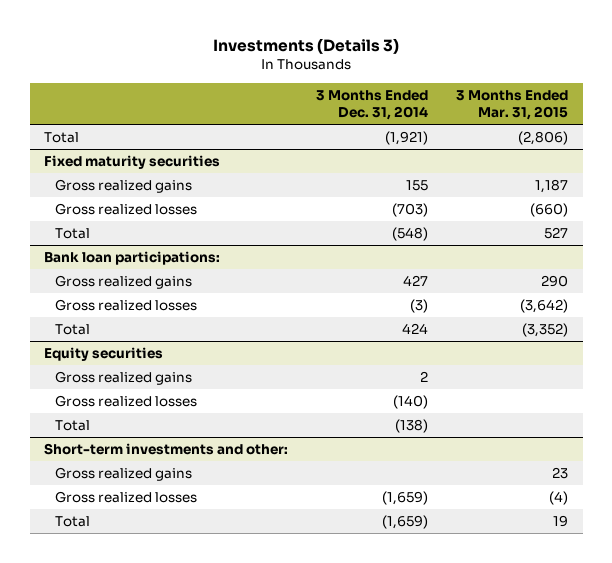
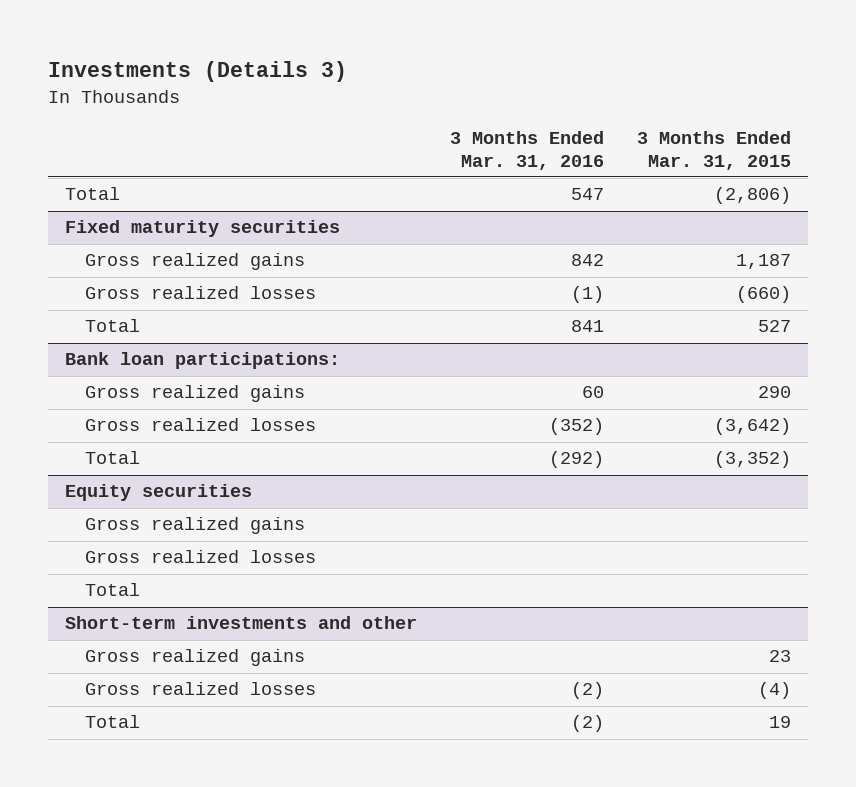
[316,90,429,121] 3 Months Ended Dec. 31, 2014 -> none
none -> [450,130,605,170] 3 Months Ended Mar. 31, 2016
[43,443,288,456] Short-term investments and other: -> [64,616,417,630] Short-term investments and other

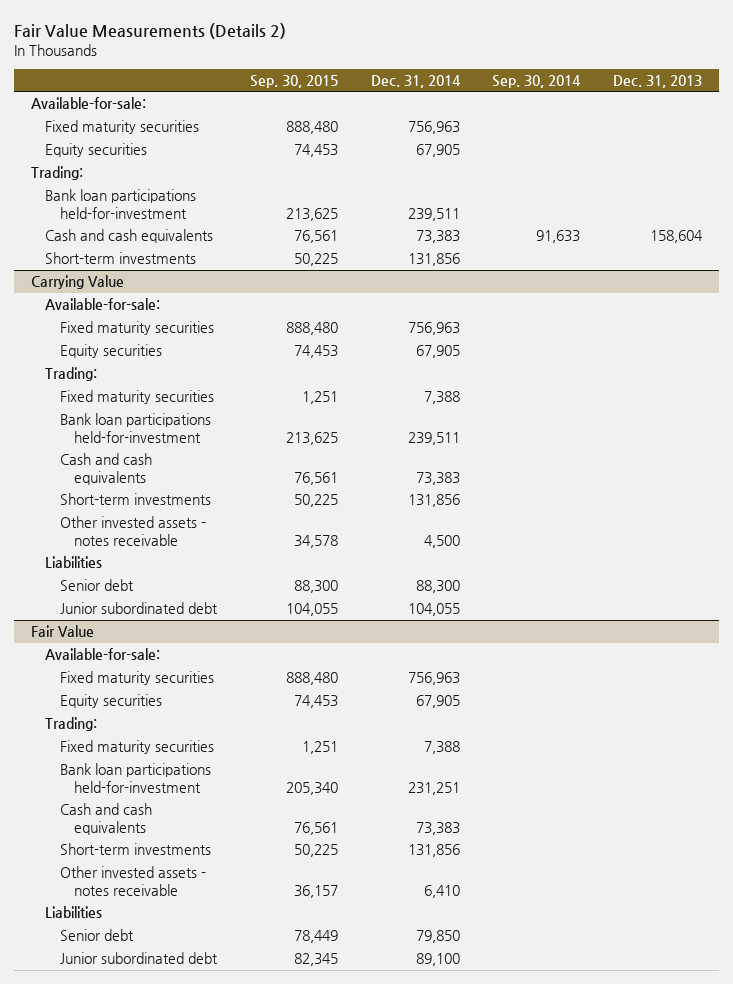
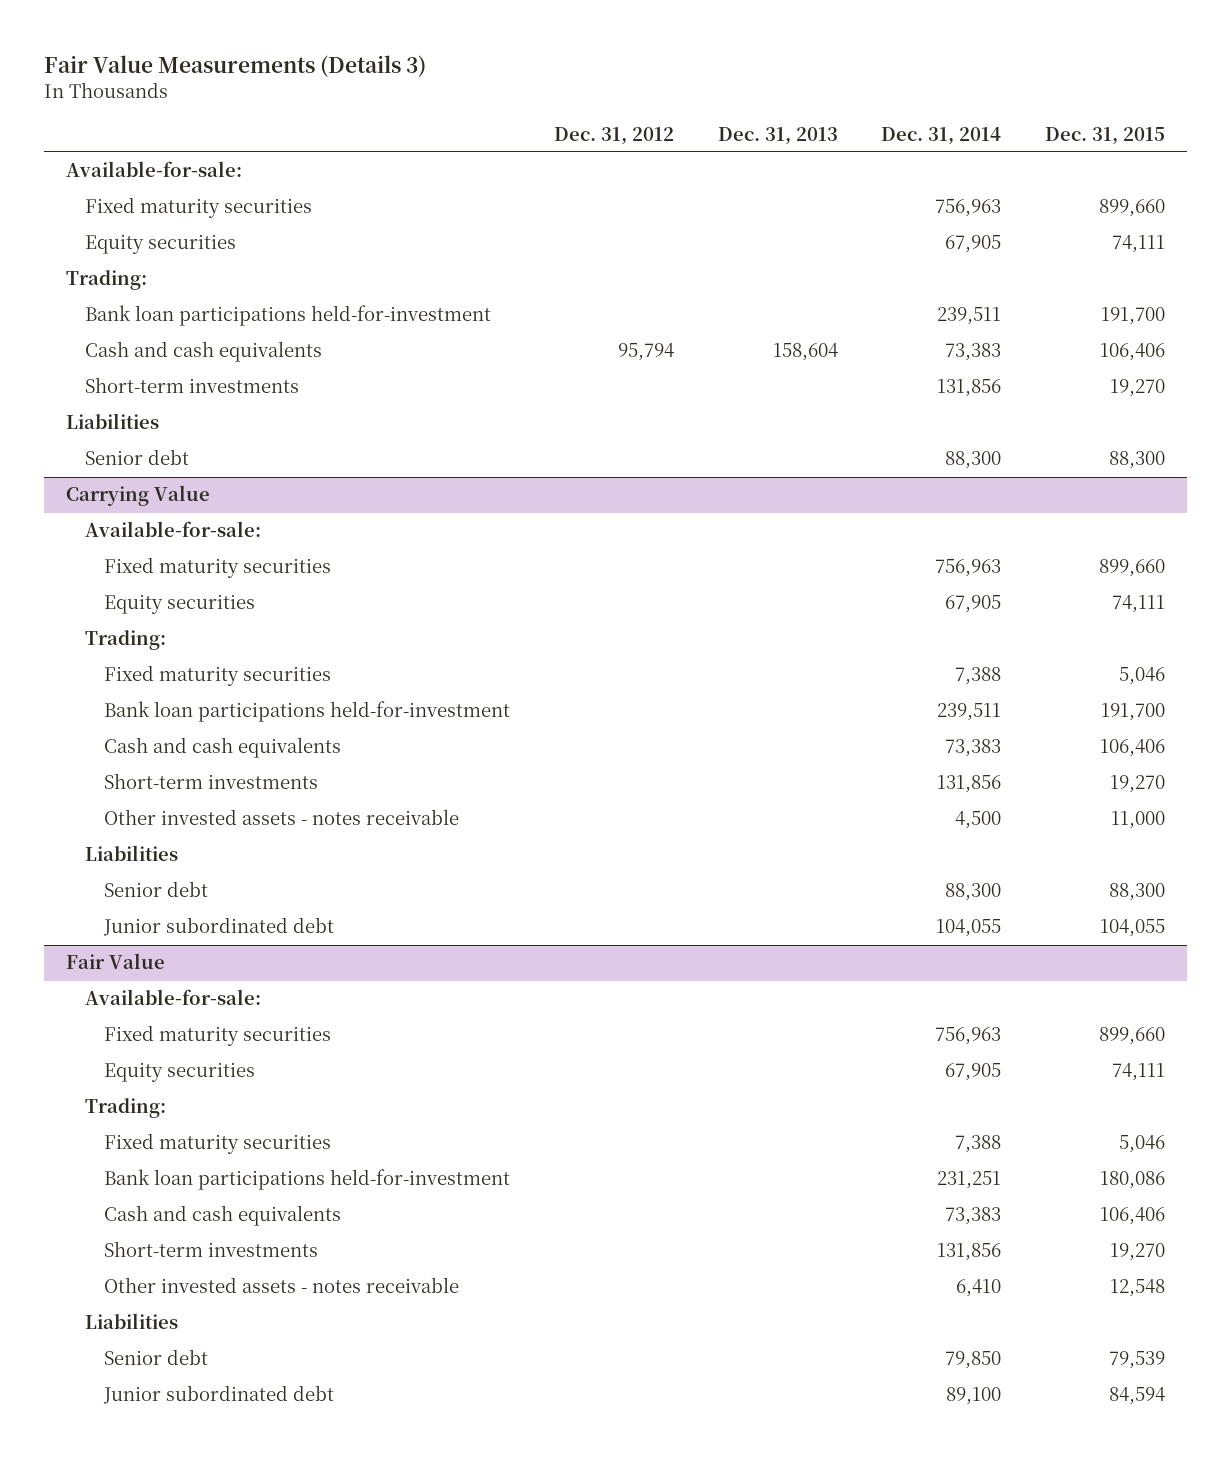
[14,23,287,40] Fair Value Measurements (Details 2) -> [44,54,427,77] Fair Value Measurements (Details 3)
[249,75,338,89] Sep. 30, 2015 -> none
[492,75,582,89] Sep. 30, 2014 -> none
none -> [554,126,675,145] Dec. 31, 2012
none -> [1045,126,1166,145] Dec. 31, 2015
none -> [66,413,160,430] Liabilities
none -> [85,449,190,466] Senior debt

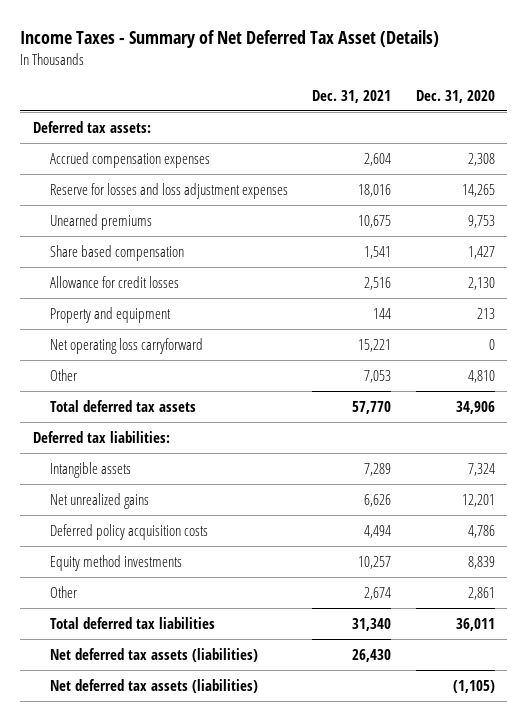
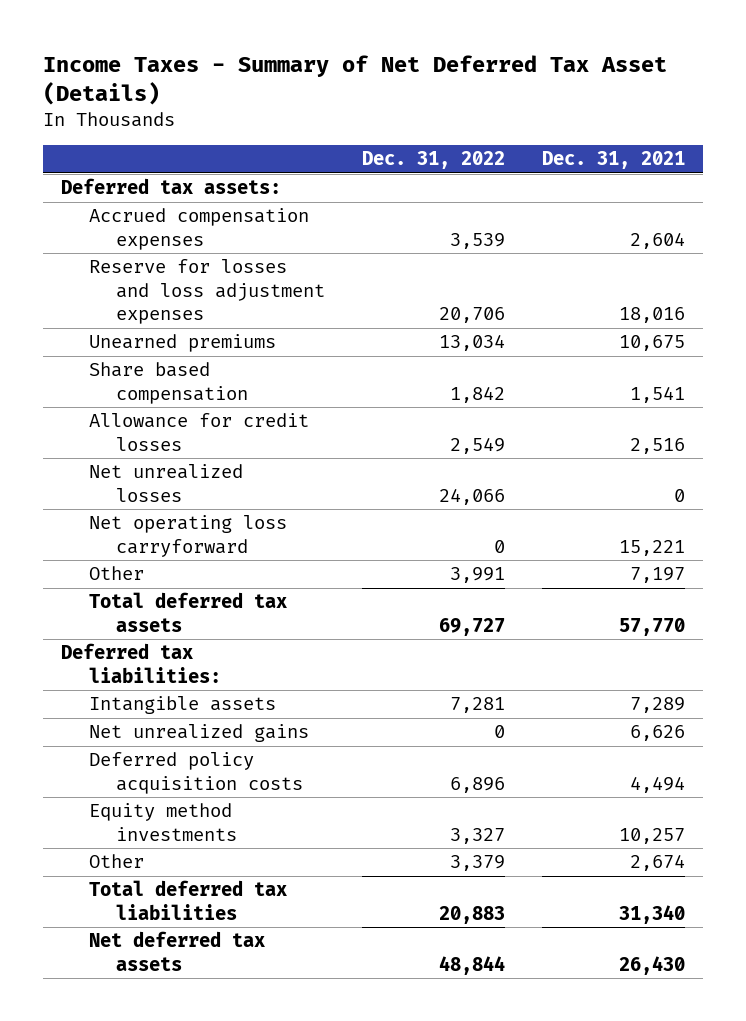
[415,89,495,103] Dec. 31, 2020 -> none
none -> [361,151,505,170] Dec. 31, 2022
[50,306,172,323] Property and equipment -> none
none -> [88,464,243,502] Net unrealized losses
[364,369,392,383] 7,053 -> [629,567,685,584] 7,197
[50,678,259,693] Net deferred tax assets (liabilities) -> none
[50,647,259,662] Net deferred tax assets (liabilities) -> [88,931,265,971] Net deferred tax assets

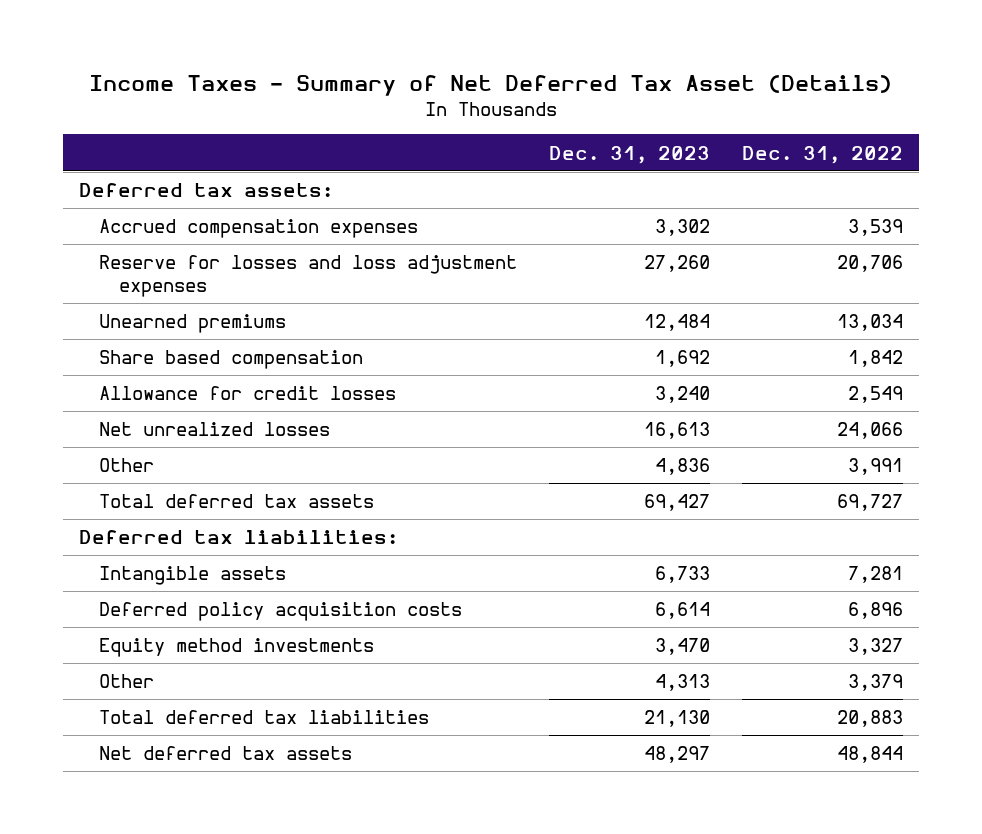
[541,151,685,170] Dec. 31, 2021 -> none
none -> [548,145,710,164] Dec. 31, 2023
[88,515,287,557] Net operating loss carryforward -> none
[88,724,309,743] Net unrealized gains -> none

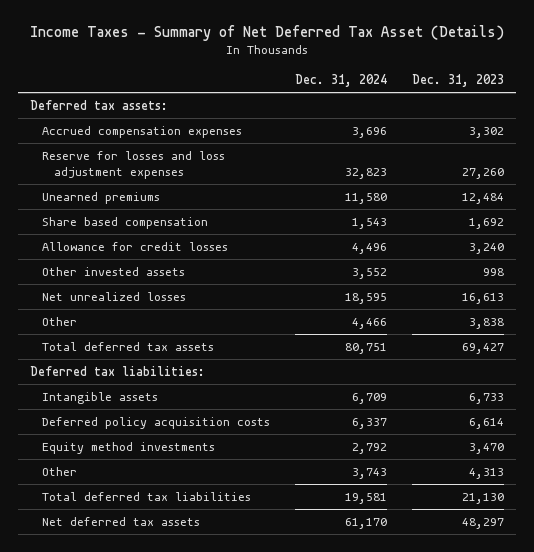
[741,145,903,164] Dec. 31, 2022 -> none
none -> [294,73,387,87] Dec. 31, 2024
none -> [42,266,186,276] Other invested assets
[654,458,710,476] 4,836 -> [468,317,504,329] 3,838

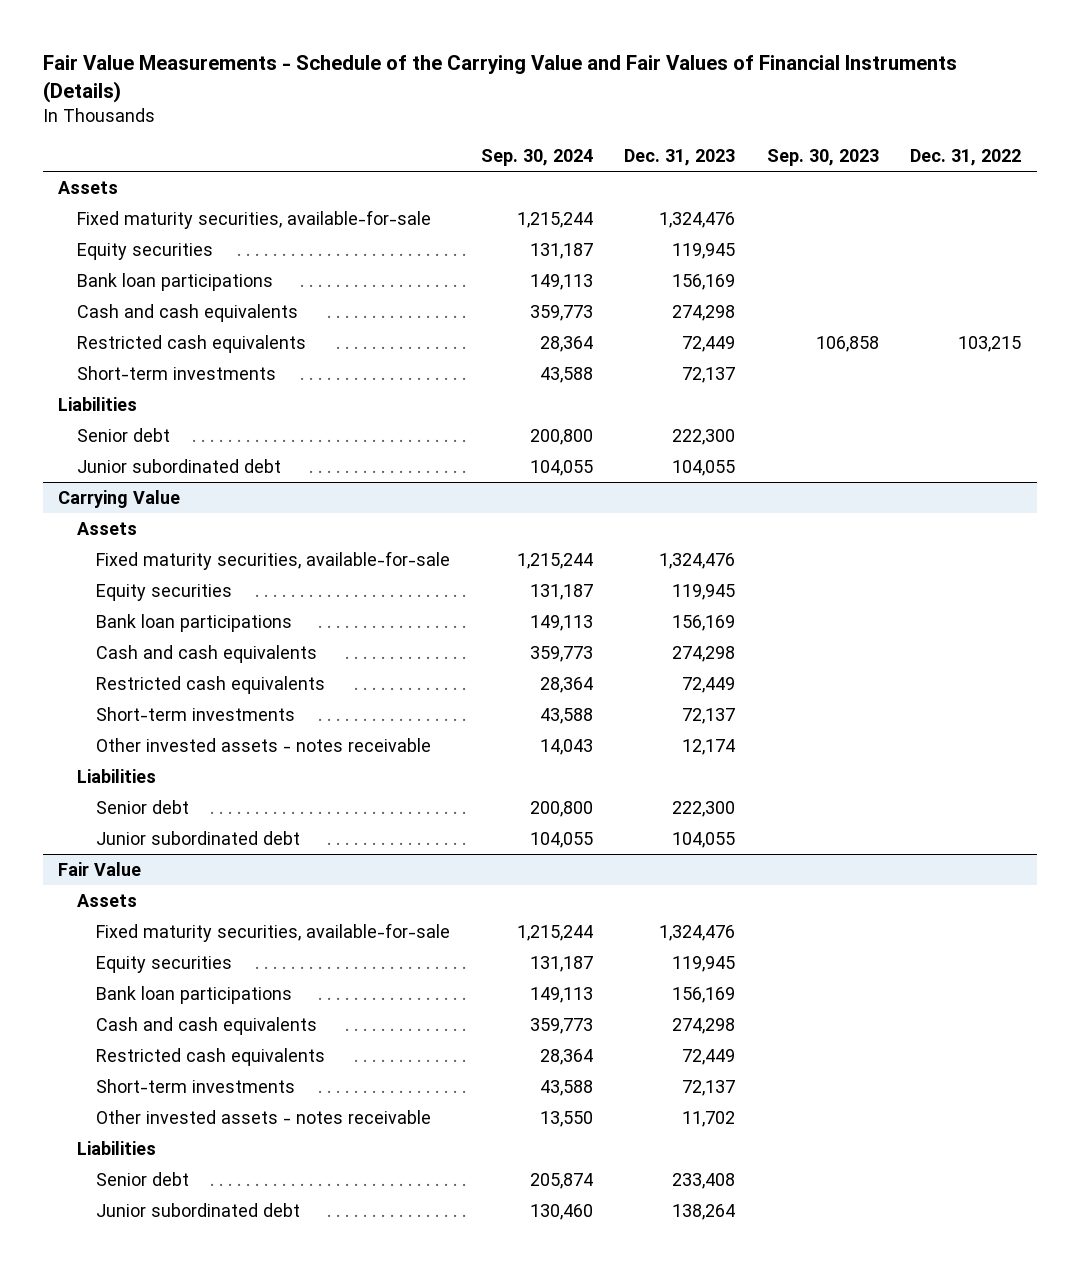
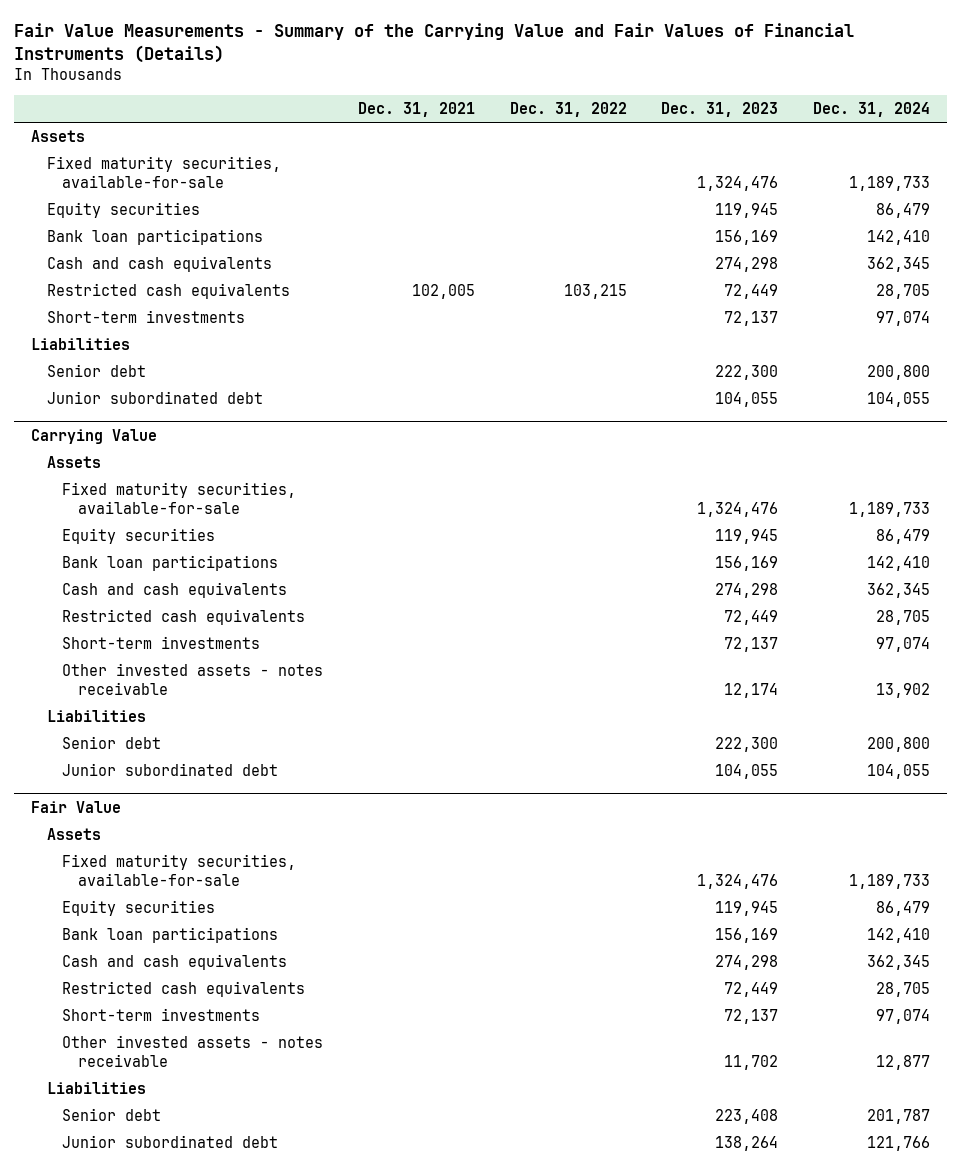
[42,55,957,104] Fair Value Measurements - Schedule of the Carrying Value and Fair Values of Financial Instruments (Details) -> [13,23,854,64] Fair Value Measurements - Summary of the Carrying Value and Fair Values of Financial Instruments (Details)
[481,149,594,167] Sep. 30, 2024 -> none
[766,149,879,167] Sep. 30, 2023 -> none
none -> [357,102,475,118] Dec. 31, 2021
none -> [812,102,930,118] Dec. 31, 2024
[672,1172,736,1189] 233,408 -> [715,1109,779,1125] 223,408

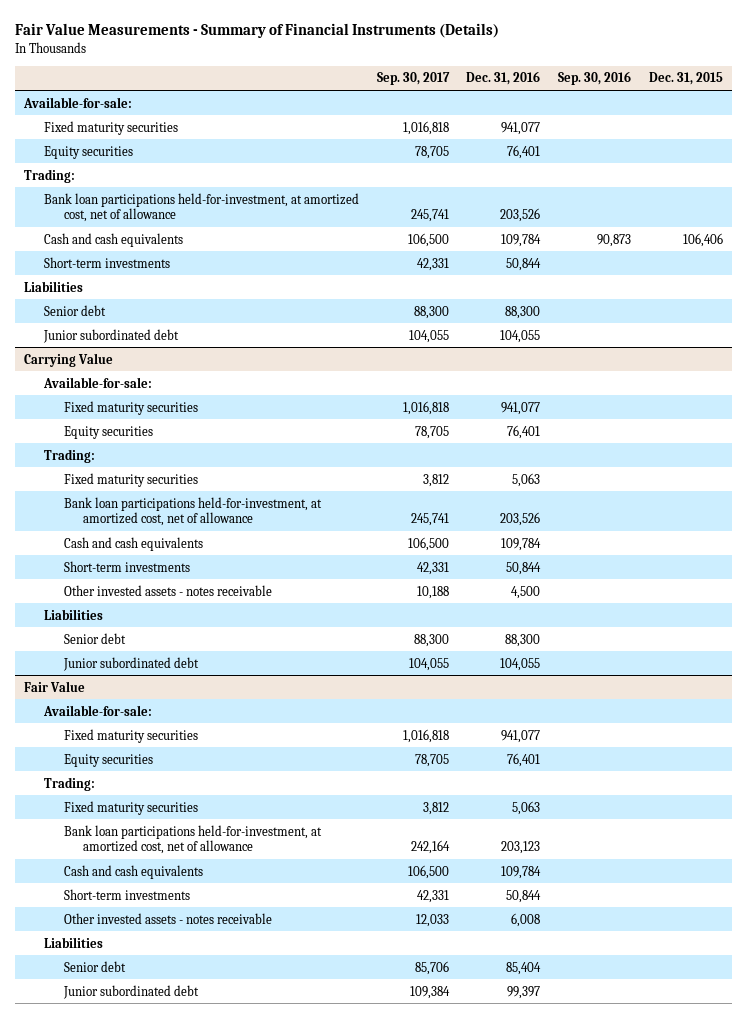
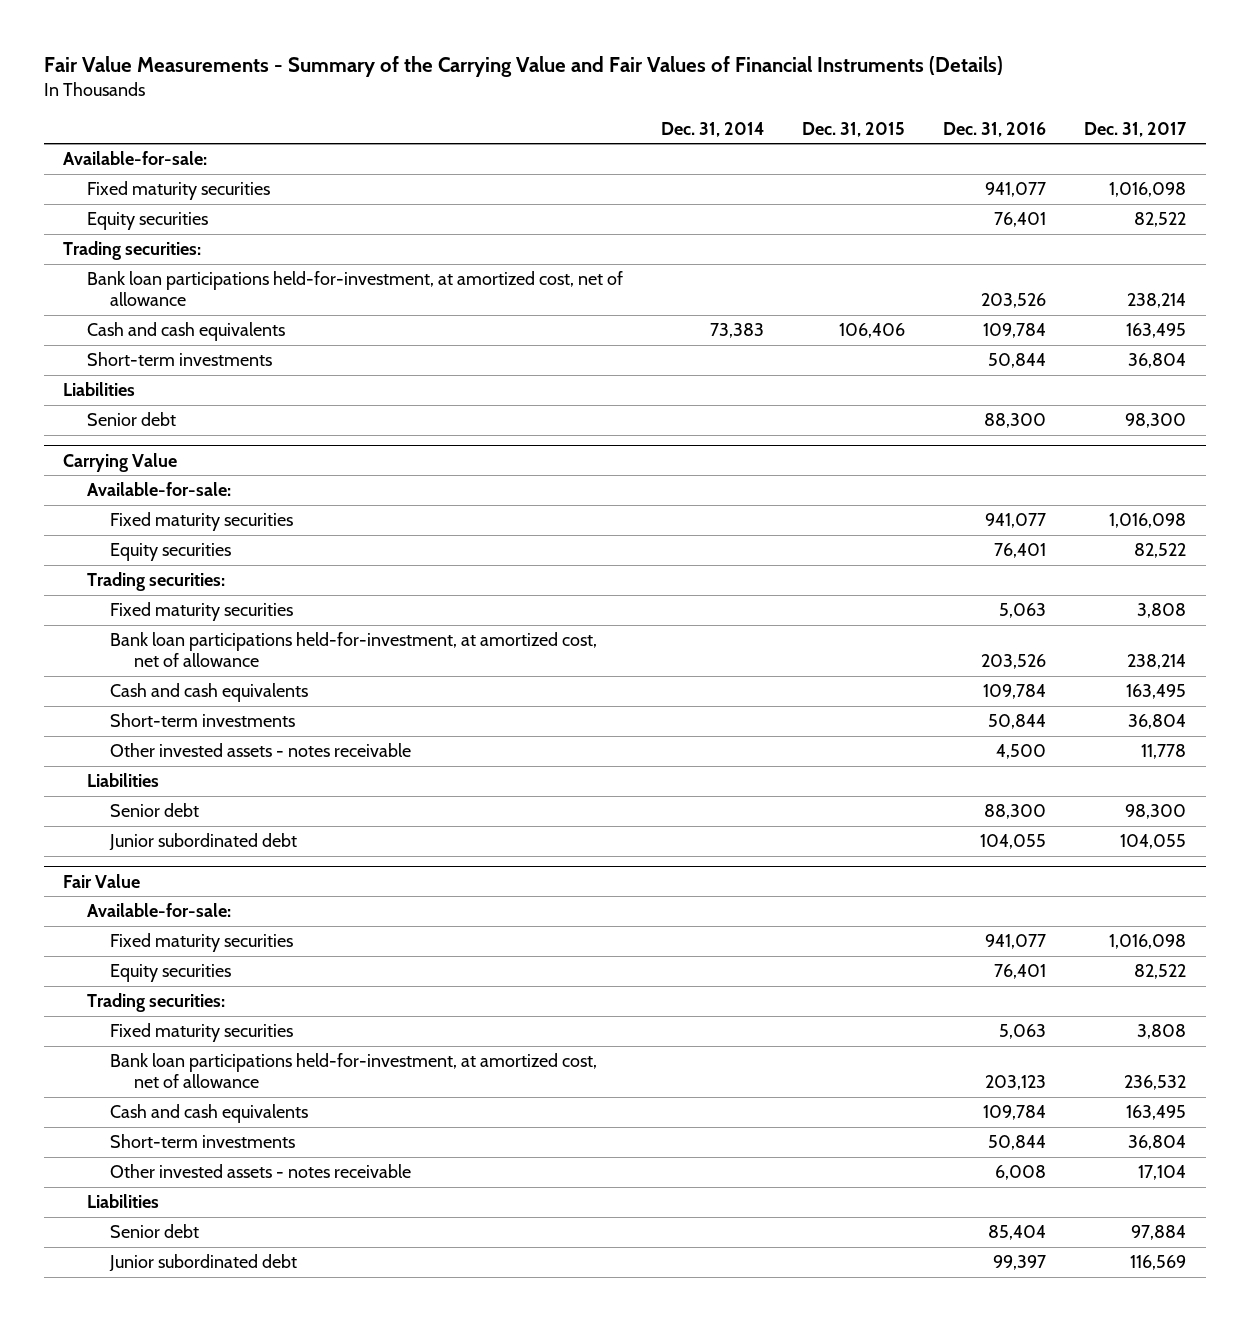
[15,23,500,39] Fair Value Measurements - Summary of Financial Instruments (Details) -> [44,55,1004,77] Fair Value Measurements - Summary of the Carrying Value and Fair Values of Financial Instruments (Details)
[376,72,450,86] Sep. 30, 2017 -> none
[558,71,632,86] Sep. 30, 2016 -> none
none -> [660,121,764,137] Dec. 31, 2014
none -> [1084,121,1188,137] Dec. 31, 2017
[23,168,75,183] Trading: -> [63,241,202,261] Trading securities:
[42,328,179,343] Junior subordinated debt -> none
[43,448,95,463] Trading: -> [86,572,225,592] Trading securities:
[43,776,95,791] Trading: -> [86,993,225,1013] Trading securities:

